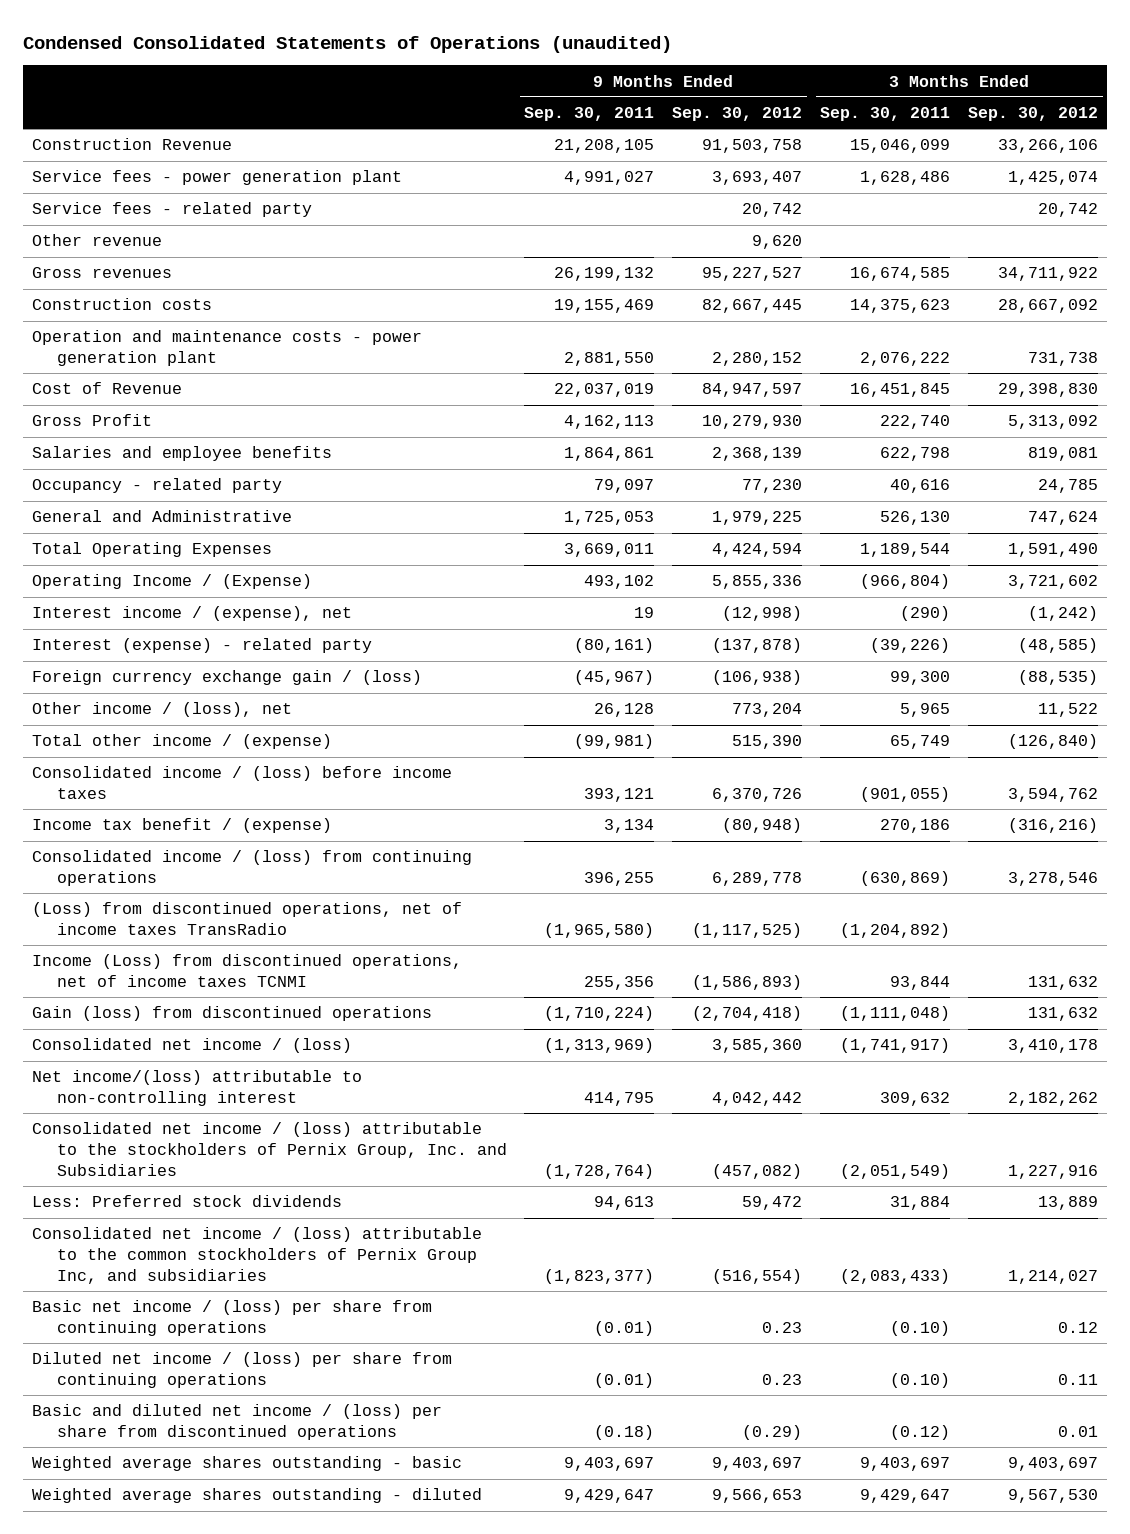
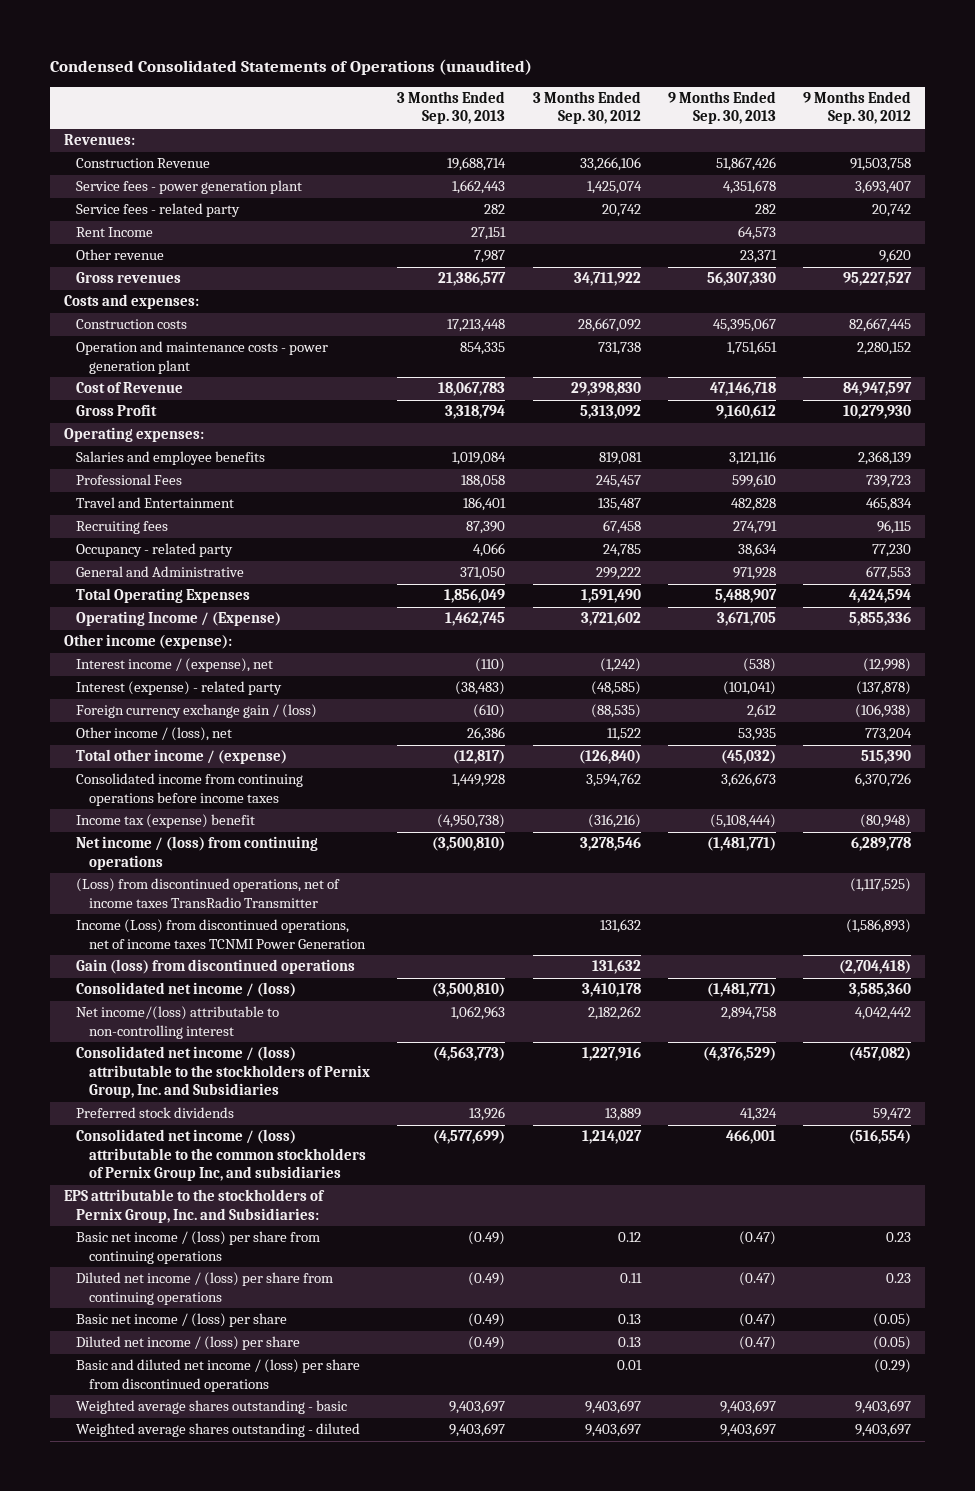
[524,107,655,122] Sep. 30, 2011 -> none
[820,107,951,122] Sep. 30, 2011 -> none
none -> [397,91,506,125] 3 Months Ended Sep. 30, 2013
none -> [667,91,776,125] 9 Months Ended Sep. 30, 2013
none -> [63,134,135,146] Revenues:
none -> [76,227,154,238] Rent Income
none -> [63,294,199,310] Costs and expenses:
none -> [63,427,204,443] Operating expenses:
none -> [76,474,183,486] Professional Fees
none -> [76,497,235,509] Travel and Entertainment
none -> [76,521,169,535] Recruiting fees
[712,511,803,526] 1,979,225 -> [866,566,912,581] 677,553
[1028,511,1099,526] 747,624 -> [595,567,641,581] 299,222
none -> [63,634,232,650] Other income (expense):
[32,766,453,799] Consolidated income / (loss) before income taxes -> [76,773,304,806] Consolidated income from continuing operations before income taxes
[32,818,333,834] Income tax benefit / (expense) -> [76,814,256,829] Income tax (expense) benefit
[32,850,473,886] Consolidated income / (loss) from continuing operations -> [76,836,319,870] Net income / (loss) from continuing operations
[32,902,463,935] (Loss) from discontinued operations, net of income taxes TransRadio -> [76,878,341,908] (Loss) from discontinued operations, net of income taxes TransRadio Transmitter
[32,954,463,987] Income (Loss) from discontinued operations, net of income taxes TCNMI -> [76,919,367,949] Income (Loss) from discontinued operations, net of income taxes TCNMI Power Generation
[32,1195,343,1208] Less: Preferred stock dividends -> [76,1107,235,1119] Preferred stock dividends
none -> [63,1189,325,1223] EPS attributable to the stockholders of Pernix Group, Inc. and Subsidiaries:
none -> [76,1313,288,1328] Basic net income / (loss) per share
none -> [76,1336,301,1351] Diluted net income / (loss) per share
[712,1489,803,1504] 9,566,653 -> [855,1423,912,1438] 9,403,697
[1008,1489,1099,1504] 9,567,530 -> [584,1423,641,1438] 9,403,697

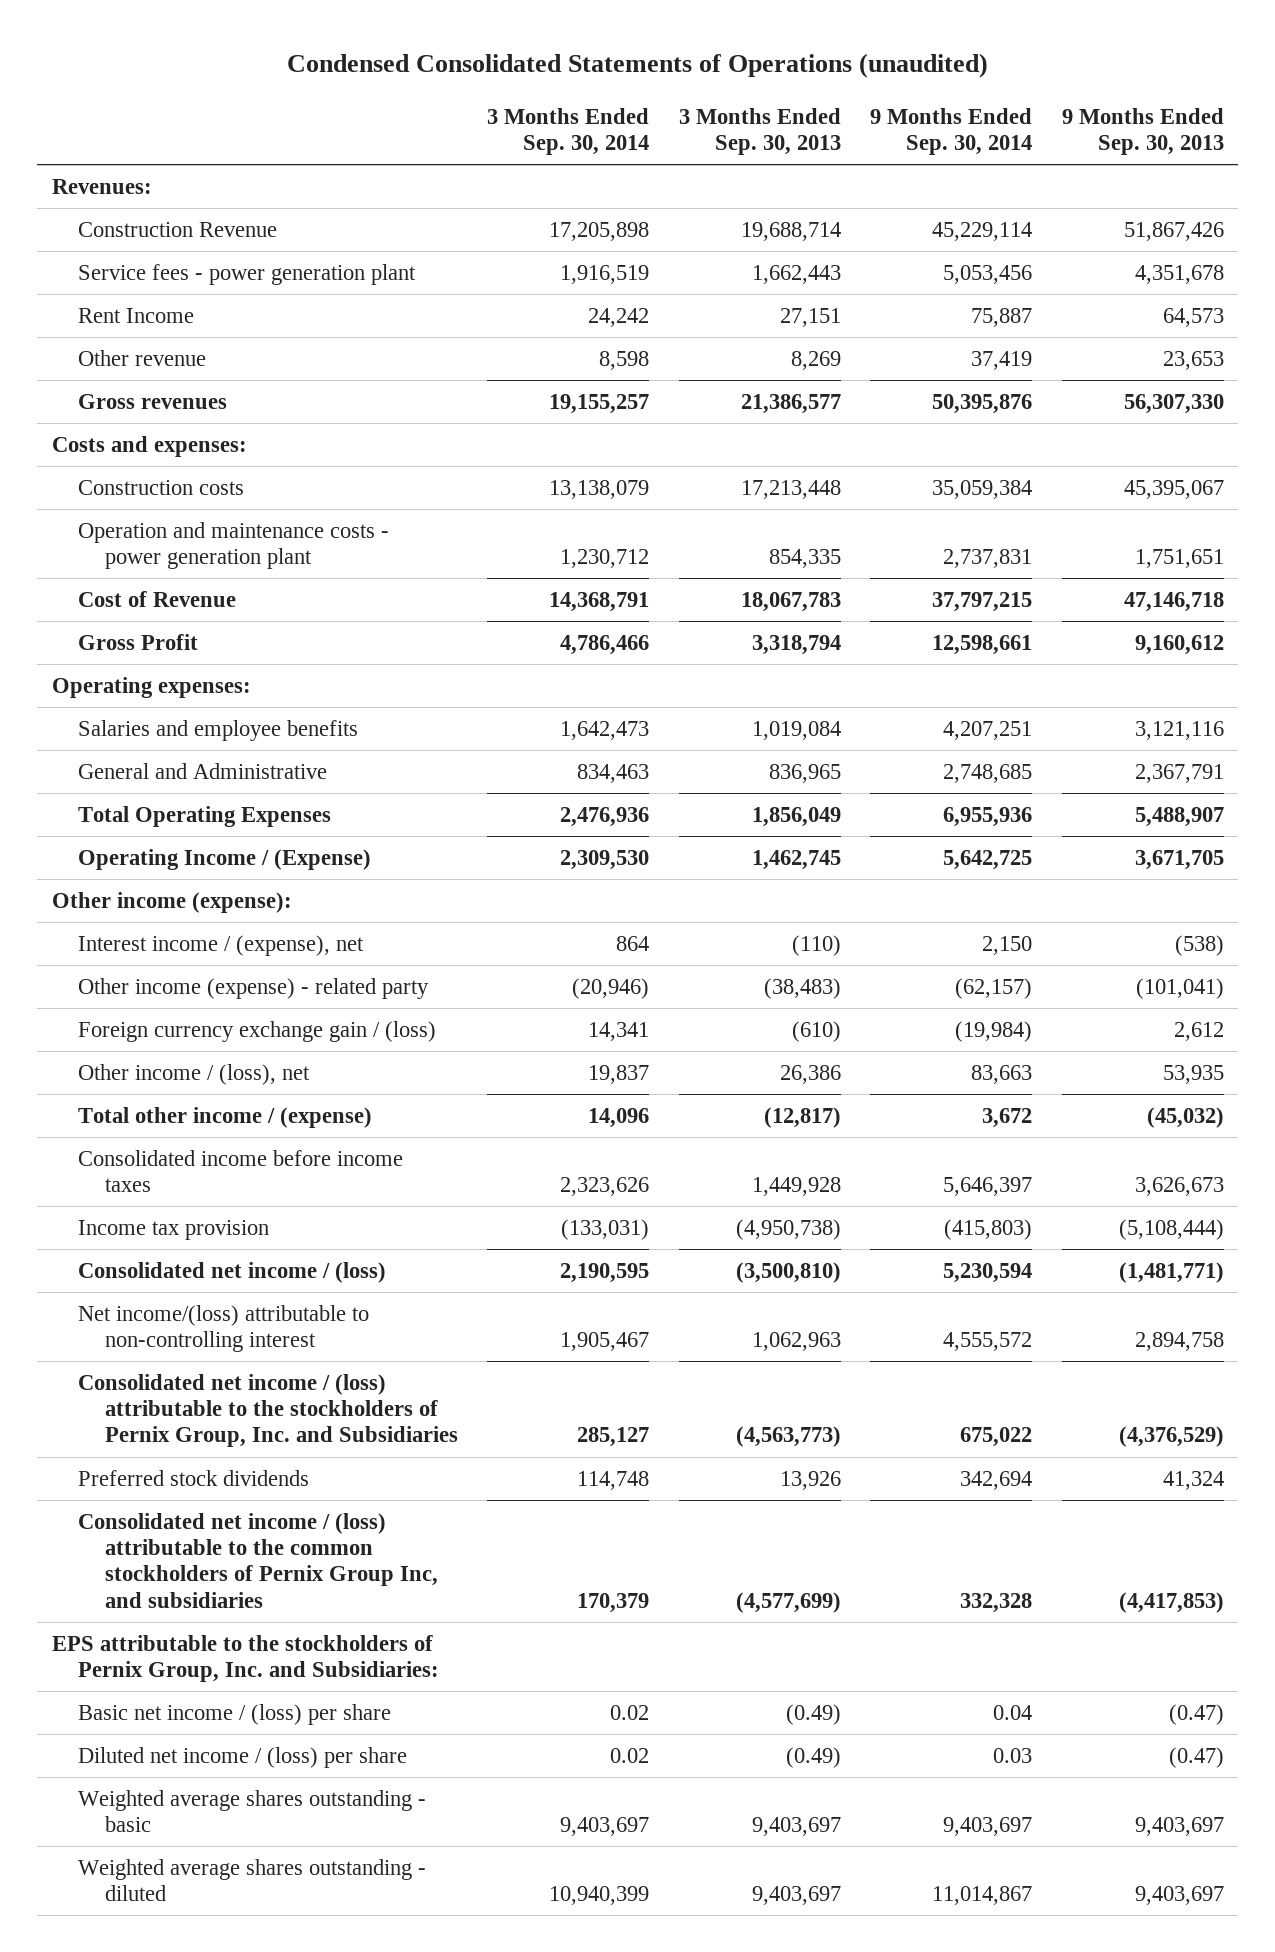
[532,91,641,125] 3 Months Ended Sep. 30, 2012 -> none
[803,91,912,125] 9 Months Ended Sep. 30, 2012 -> none
none -> [487,107,650,156] 3 Months Ended Sep. 30, 2014
none -> [870,107,1033,156] 9 Months Ended Sep. 30, 2014
[76,203,241,218] Service fees - related party -> none
[474,250,506,264] 7,987 -> [790,350,841,370] 8,269
[739,250,777,264] 23,371 -> [1162,350,1224,370] 23,653
[76,474,183,486] Professional Fees -> none
[76,497,235,509] Travel and Entertainment -> none
[76,521,169,535] Recruiting fees -> none
[76,543,234,558] Occupancy - related party -> none
[460,567,506,581] 371,050 -> [768,763,841,783] 836,965
[732,567,776,581] 971,928 -> [1134,763,1224,783] 2,367,791
[76,681,283,696] Interest (expense) - related party -> [78,977,430,999] Other income (expense) - related party
[76,836,319,870] Net income / (loss) from continuing operations -> none
[76,878,341,908] (Loss) from discontinued operations, net of income taxes TransRadio Transmitter -> none
[76,919,367,949] Income (Loss) from discontinued operations, net of income taxes TCNMI Power Generation -> none
[76,959,356,975] Gain (loss) from discontinued operations -> none
[76,773,304,806] Consolidated income from continuing operations before income taxes -> [78,1149,404,1193] Consolidated income before income taxes
[76,814,256,829] Income tax (expense) benefit -> [78,1219,270,1240] Income tax provision
[725,1130,776,1145] 466,001 -> [1118,1591,1224,1613] (4,417,853)
[76,1231,321,1264] Basic net income / (loss) per share from continuing operations -> none
[76,1272,334,1305] Diluted net income / (loss) per share from continuing operations -> none
[76,1359,361,1392] Basic and diluted net income / (loss) per share from discontinued operations -> none

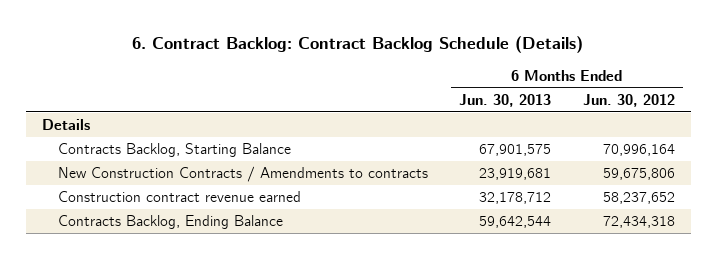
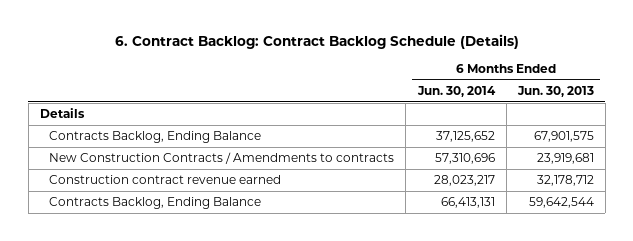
[583,93,676,107] Jun. 30, 2012 -> none
none -> [416,85,496,97] Jun. 30, 2014
[57,143,291,158] Contracts Backlog, Starting Balance -> [49,130,262,143] Contracts Backlog, Ending Balance

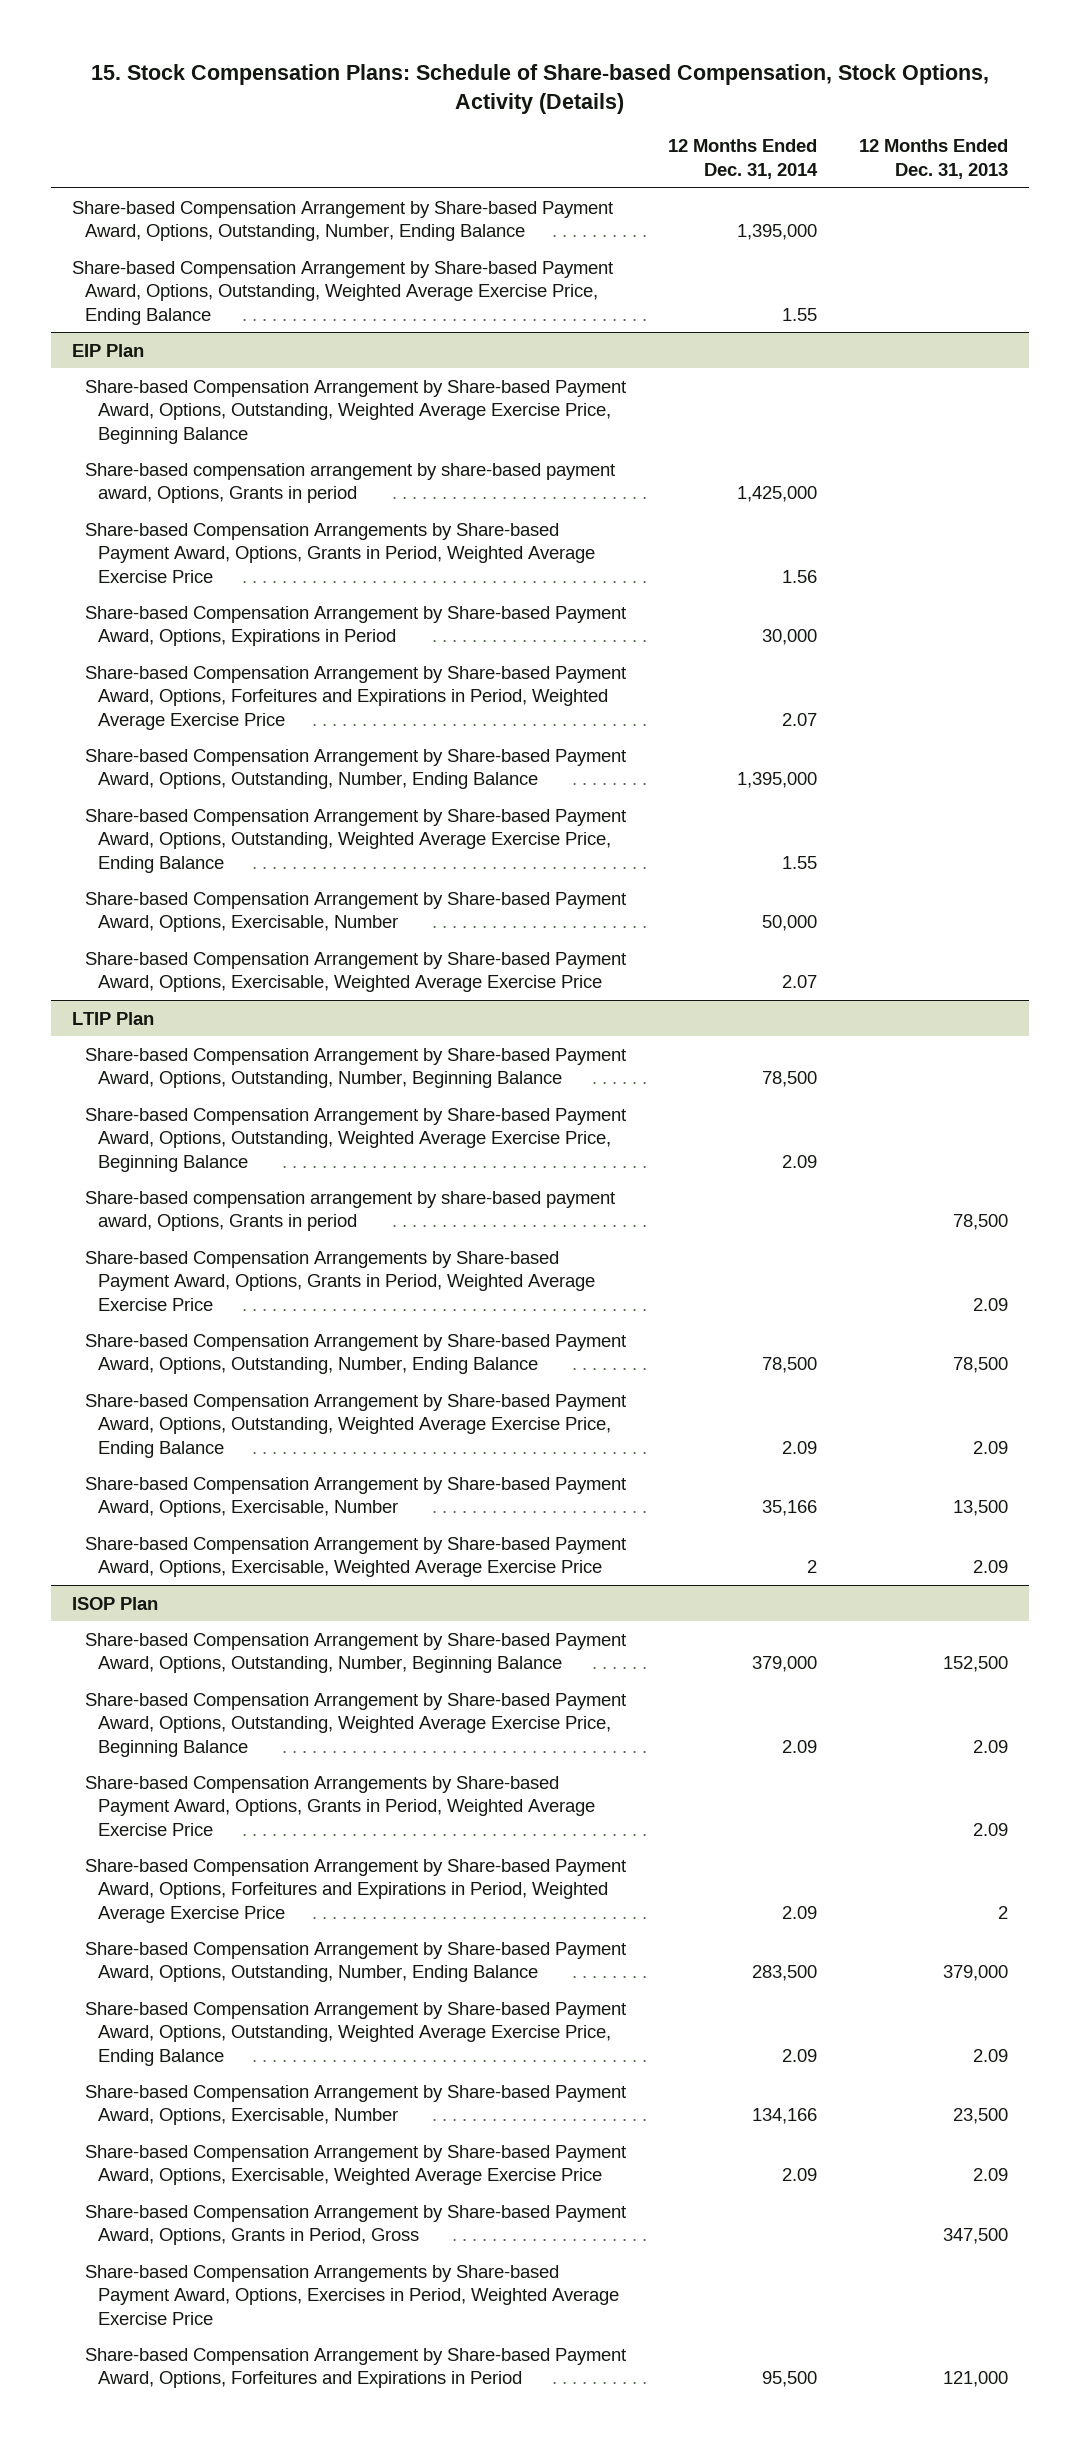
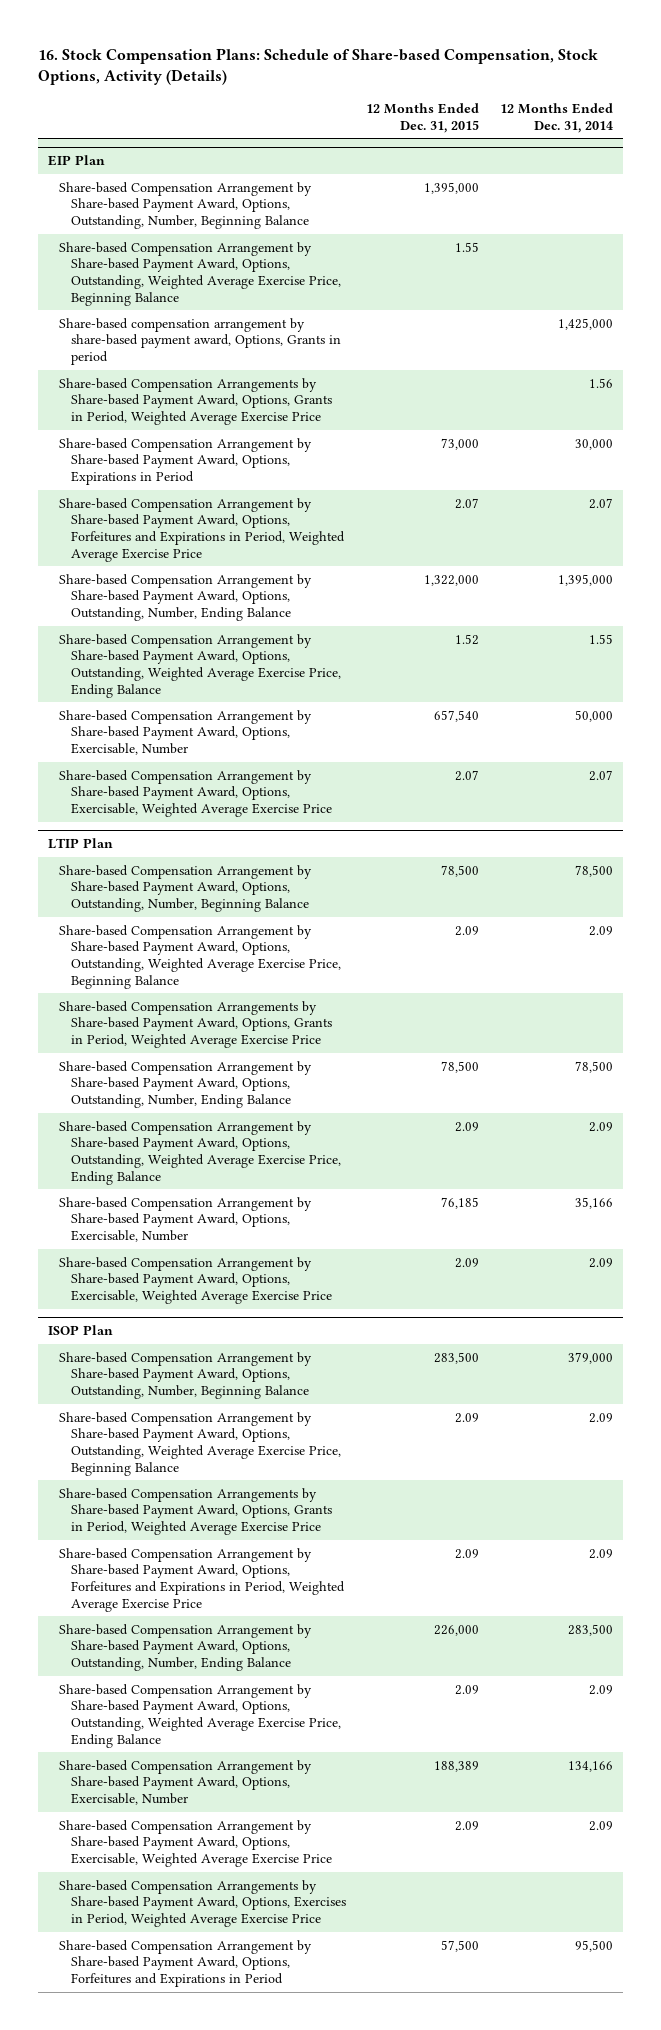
[90,64,989,115] 15. Stock Compensation Plans: Schedule of Share-based Compensation, Stock Options, Activity (Details) -> [38,47,599,86] 16. Stock Compensation Plans: Schedule of Share-based Compensation, Stock Options, Activity (Details)
[858,139,1008,179] 12 Months Ended Dec. 31, 2013 -> none
none -> [366,103,480,133] 12 Months Ended Dec. 31, 2015
[71,200,613,242] Share-based Compensation Arrangement by Share-based Payment Award, Options, Outstanding, Number, Ending Balance -> none
[71,260,613,325] Share-based Compensation Arrangement by Share-based Payment Award, Options, Outstanding, Weighted Average Exercise Price, Ending Balance -> none
none -> [59,181,313,229] Share-based Compensation Arrangement by Share-based Payment Award, Options, Outstanding, Number, Beginning Balance
[85,1190,616,1232] Share-based compensation arrangement by share-based payment award, Options, Grants in period -> none
[806,1560,817,1574] 2 -> [588,1257,613,1268] 2.09
[85,2204,627,2246] Share-based Compensation Arrangement by Share-based Payment Award, Options, Grants in Period, Gross -> none

